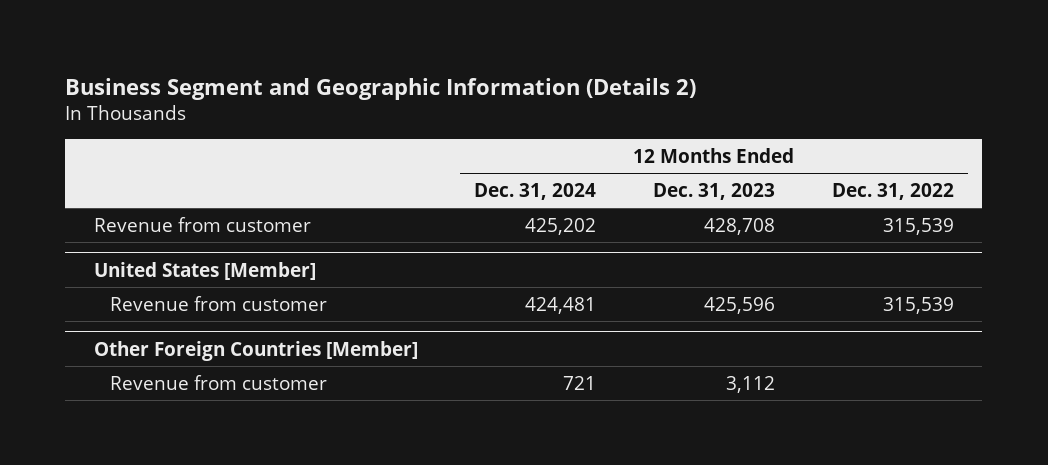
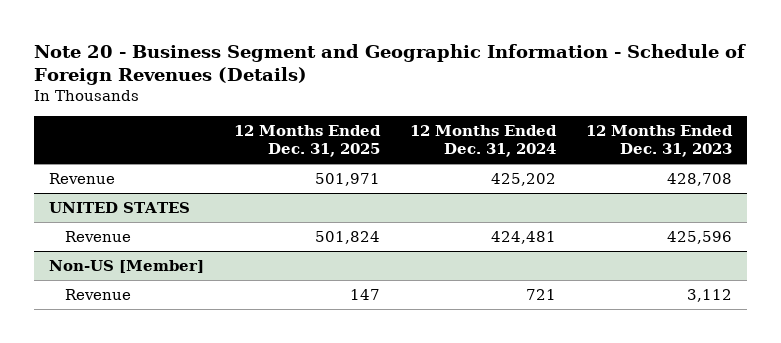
[65,77,697,100] Business Segment and Geographic Information (Details 2) -> [34,43,747,85] Note 20 - Business Segment and Geographic Information - Schedule of Foreign Revenues (Details)
[831,183,954,201] Dec. 31, 2022 -> none
none -> [234,125,382,158] 12 Months Ended Dec. 31, 2025
[93,216,311,232] Revenue from customer -> [49,172,116,184] Revenue
[93,261,316,280] United States [Member] -> [49,201,191,213] UNITED STATES
[109,295,327,311] Revenue from customer -> [65,230,132,242] Revenue
[93,340,418,361] Other Foreign Countries [Member] -> [49,259,205,273] Non-US [Member]
[109,374,327,390] Revenue from customer -> [65,288,132,300] Revenue

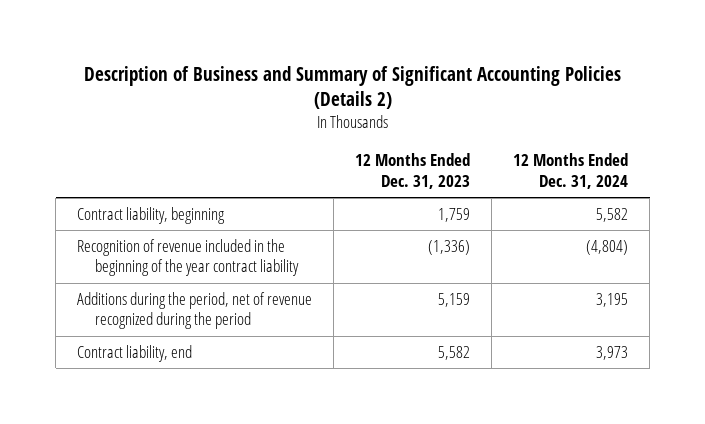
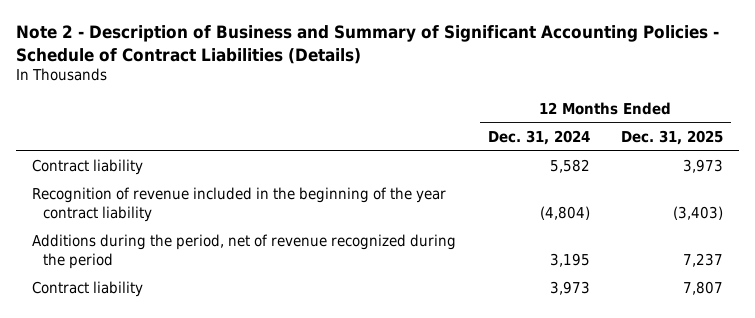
[83,65,621,110] Description of Business and Summary of Significant Accounting Policies (Details 2) -> [16,25,720,64] Note 2 - Description of Business and Summary of Significant Accounting Policies - Schedule of Contract Liabilities (Details)
[355,153,471,190] 12 Months Ended Dec. 31, 2023 -> none
none -> [621,129,724,145] Dec. 31, 2025
[77,206,226,224] Contract liability, beginning -> [31,159,143,176] Contract liability
[77,344,193,362] Contract liability, end -> [31,281,143,298] Contract liability

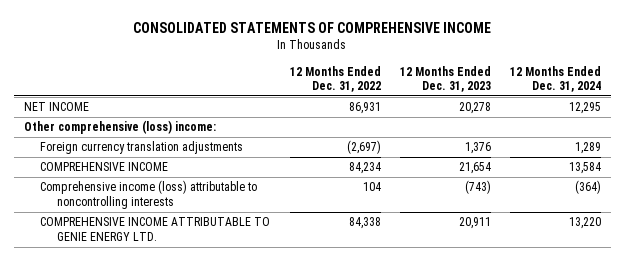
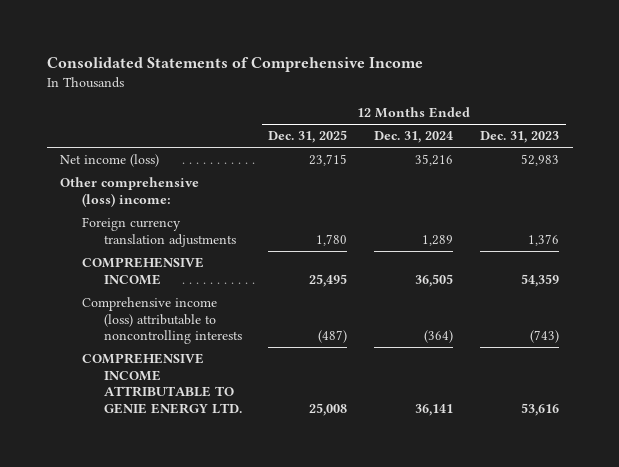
[133,21,492,33] CONSOLIDATED STATEMENTS OF COMPREHENSIVE INCOME -> [46,57,423,73] Consolidated Statements of Comprehensive Income
[289,65,381,92] 12 Months Ended Dec. 31, 2022 -> none
none -> [268,130,348,144] Dec. 31, 2025
[23,102,89,112] NET INCOME -> [60,153,160,167] Net income (loss)
[458,102,491,115] 20,278 -> [521,153,560,166] 52,983
[569,102,602,115] 12,295 -> [415,153,454,166] 35,216
[458,162,491,175] 21,654 -> [521,273,560,287] 54,359
[569,162,602,175] 13,584 -> [415,273,454,287] 36,505
[458,217,491,230] 20,911 -> [521,403,560,417] 53,616
[569,217,602,230] 13,220 -> [415,404,454,417] 36,141

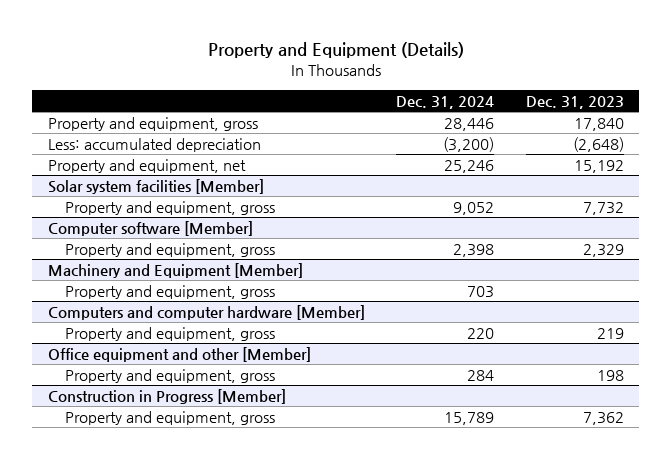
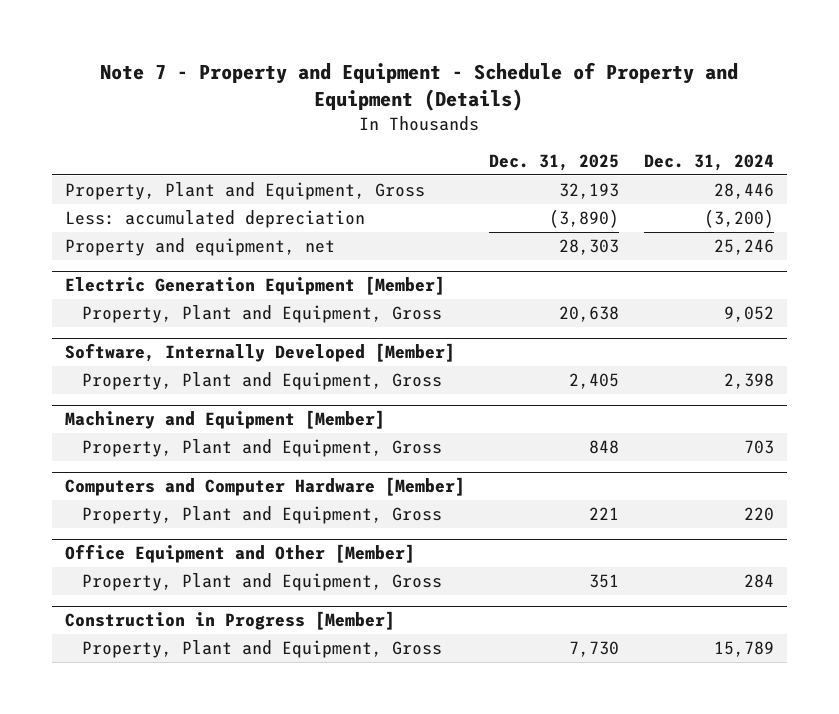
[207,41,464,58] Property and Equipment (Details) -> [100,62,739,112] Note 7 - Property and Equipment - Schedule of Property and Equipment (Details)
[525,95,624,109] Dec. 31, 2023 -> none
none -> [489,154,620,172] Dec. 31, 2025
[47,116,258,131] Property and equipment, gross -> [64,181,425,200] Property, Plant and Equipment, Gross
[47,178,264,194] Solar system facilities [Member] -> [64,276,445,296] Electric Generation Equipment [Member]
[65,200,276,215] Property and equipment, gross -> [81,304,442,323] Property, Plant and Equipment, Gross
[47,220,253,236] Computer software [Member] -> [64,343,455,363] Software, Internally Developed [Member]
[65,242,276,257] Property and equipment, gross -> [81,371,442,390] Property, Plant and Equipment, Gross
[65,284,276,299] Property and equipment, gross -> [81,438,442,457] Property, Plant and Equipment, Gross
[47,304,365,320] Computers and computer hardware [Member] -> [64,477,465,497] Computers and Computer Hardware [Member]
[65,326,276,341] Property and equipment, gross -> [81,505,442,524] Property, Plant and Equipment, Gross
[47,346,311,362] Office equipment and other [Member] -> [64,544,415,564] Office Equipment and Other [Member]
[65,368,276,383] Property and equipment, gross -> [81,572,442,591] Property, Plant and Equipment, Gross
[65,410,276,425] Property and equipment, gross -> [81,639,442,658] Property, Plant and Equipment, Gross

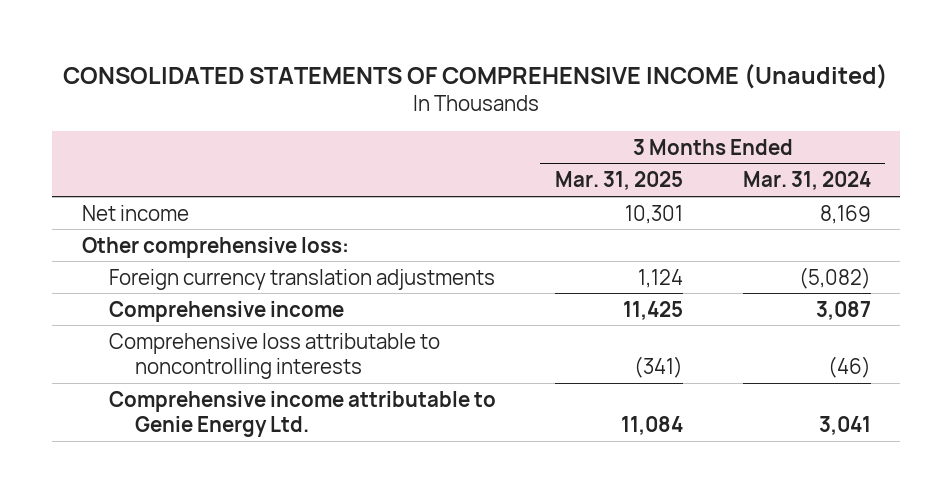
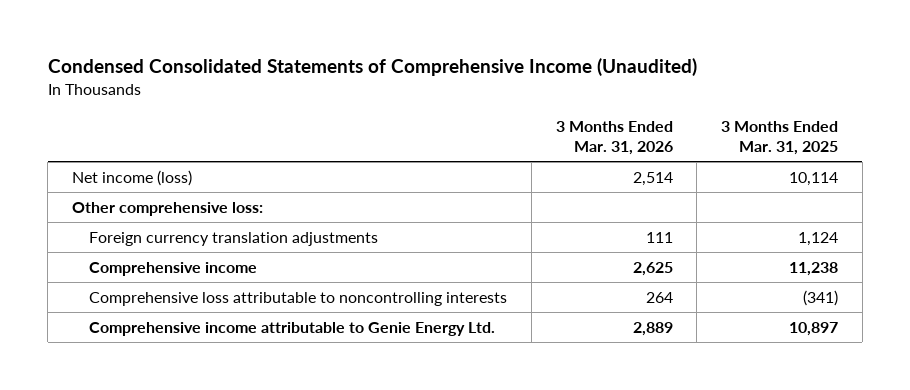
[63,63,889,89] CONSOLIDATED STATEMENTS OF COMPREHENSIVE INCOME (Unaudited) -> [47,58,697,77] Condensed Consolidated Statements of Comprehensive Income (Unaudited)
[742,171,871,191] Mar. 31, 2024 -> none
none -> [555,121,673,156] 3 Months Ended Mar. 31, 2026
[81,204,189,221] Net income -> [72,169,193,186] Net income (loss)
[625,204,684,224] 10,301 -> [789,171,839,186] 10,114
[623,300,684,320] 11,425 -> [789,261,839,276] 11,238
[621,415,684,435] 11,084 -> [789,321,839,336] 10,897

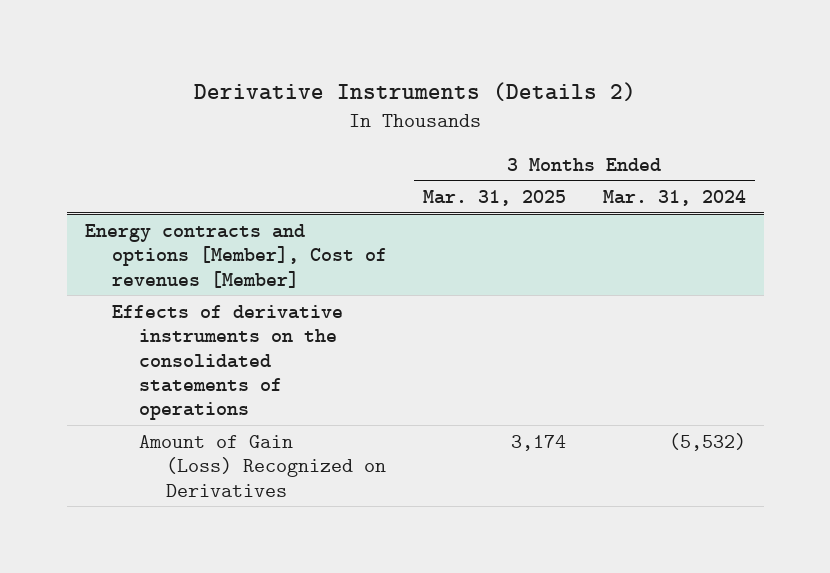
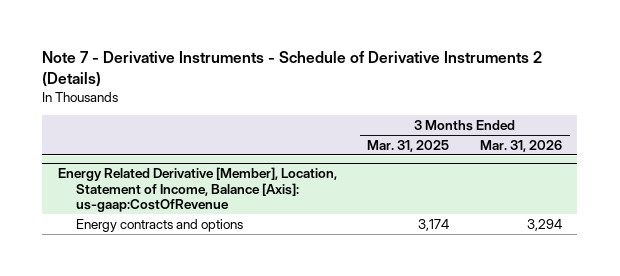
[194,82,637,102] Derivative Instruments (Details 2) -> [42,51,543,87] Note 7 - Derivative Instruments - Schedule of Derivative Instruments 2 (Details)
[602,190,746,207] Mar. 31, 2024 -> none
none -> [479,139,562,152] Mar. 31, 2026
[84,223,387,288] Energy contracts and options [Member], Cost of revenues [Member] -> none
[111,304,343,421] Effects of derivative instruments on the consolidated statements of operations -> none
none -> [57,167,337,213] Energy Related Derivative [Member], Location, Statement of Income, Balance [Axis]: us-gaap:CostOfRevenue
[139,434,387,497] Amount of Gain (Loss) Recognized on Derivatives -> [75,218,243,232] Energy contracts and options

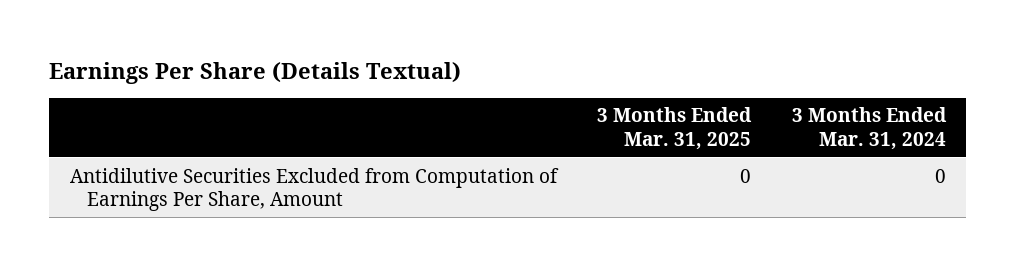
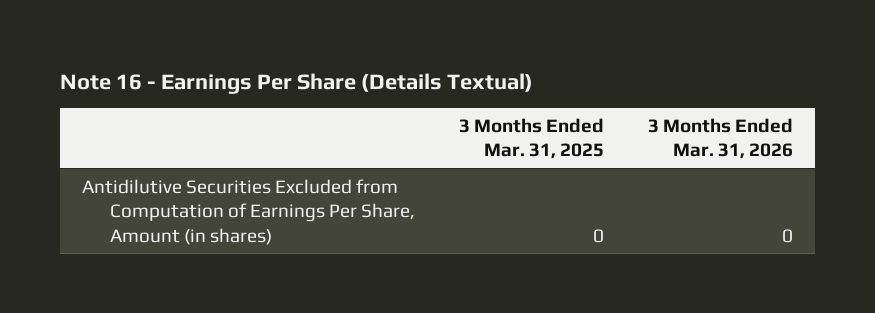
[49,61,462,84] Earnings Per Share (Details Textual) -> [59,73,533,95] Note 16 - Earnings Per Share (Details Textual)
[792,107,948,150] 3 Months Ended Mar. 31, 2024 -> none
none -> [647,117,793,160] 3 Months Ended Mar. 31, 2026
[69,167,559,211] Antidilutive Securities Excluded from Computation of Earnings Per Share, Amount -> [81,178,415,245] Antidilutive Securities Excluded from Computation of Earnings Per Share, Amount (in shares)

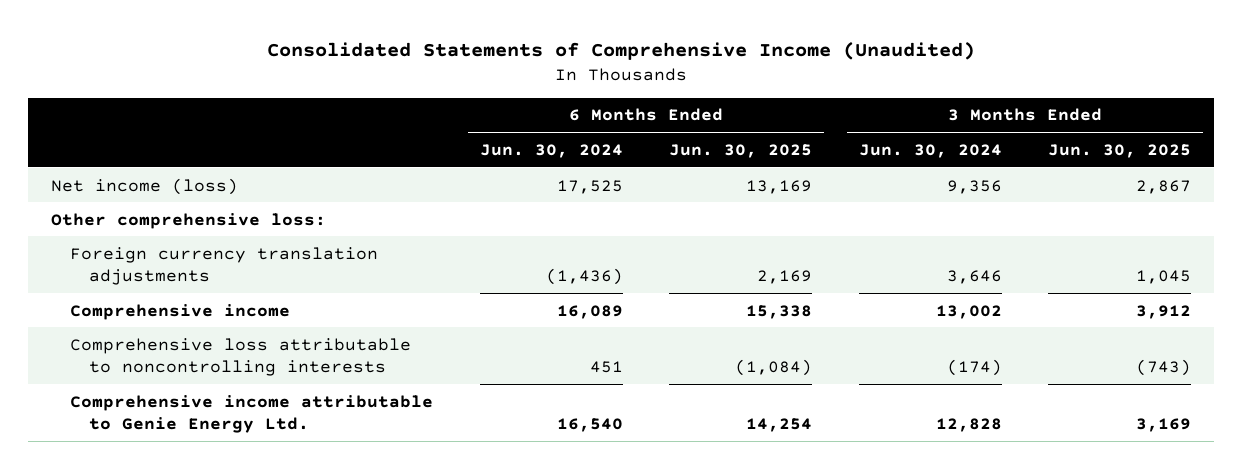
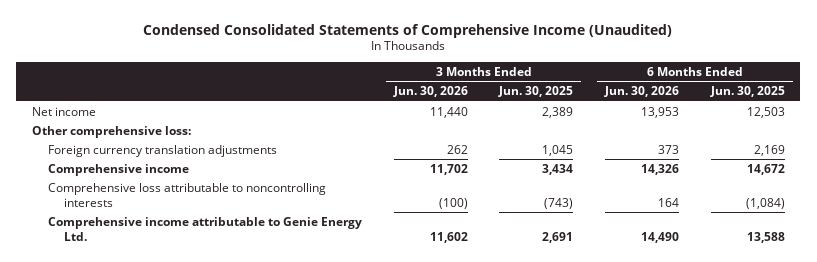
[266,41,975,60] Consolidated Statements of Comprehensive Income (Unaudited) -> [143,23,673,38] Condensed Consolidated Statements of Comprehensive Income (Unaudited)
[479,143,623,158] Jun. 30, 2024 -> none
[858,143,1002,158] Jun. 30, 2024 -> none
none -> [392,86,468,98] Jun. 30, 2026
none -> [604,86,680,98] Jun. 30, 2026
[50,177,238,195] Net income (loss) -> [32,106,97,116] Net income
[746,179,813,194] 13,169 -> [746,106,785,118] 12,503
[1136,179,1192,194] 2,867 -> [542,106,574,118] 2,389
[746,304,813,319] 15,338 -> [746,163,785,175] 14,672
[1136,304,1192,319] 3,912 -> [542,163,574,175] 3,434
[746,417,813,432] 14,254 -> [746,231,785,243] 13,588
[1136,417,1192,432] 3,169 -> [542,231,574,243] 2,691

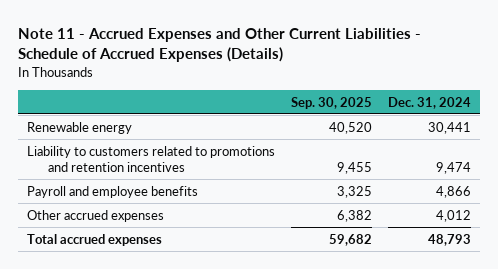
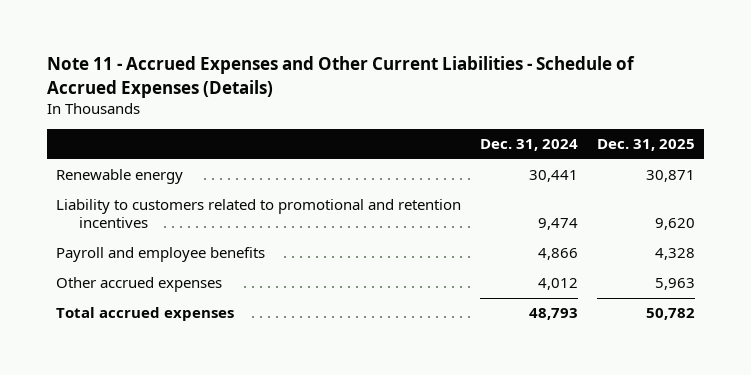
[291,96,373,109] Sep. 30, 2025 -> none
none -> [596,139,695,152] Dec. 31, 2025
[26,145,275,173] Liability to customers related to promotions and retention incentives -> [56,199,462,229] Liability to customers related to promotional and retention incentives

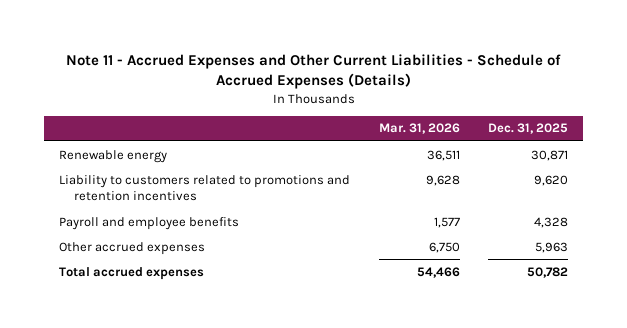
[480,139,579,152] Dec. 31, 2024 -> none
none -> [378,123,460,135] Mar. 31, 2026
[56,199,462,229] Liability to customers related to promotional and retention incentives -> [58,174,350,202] Liability to customers related to promotions and retention incentives

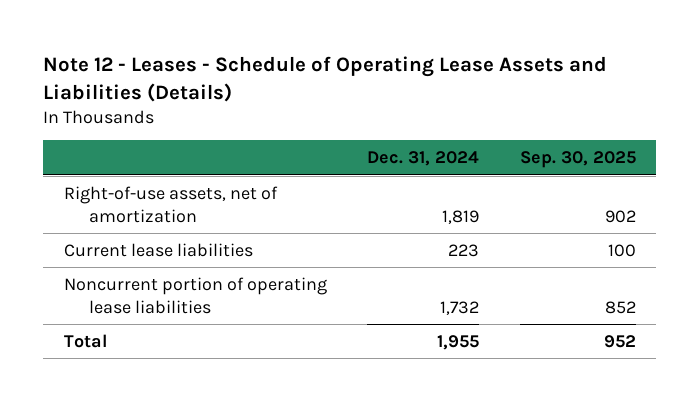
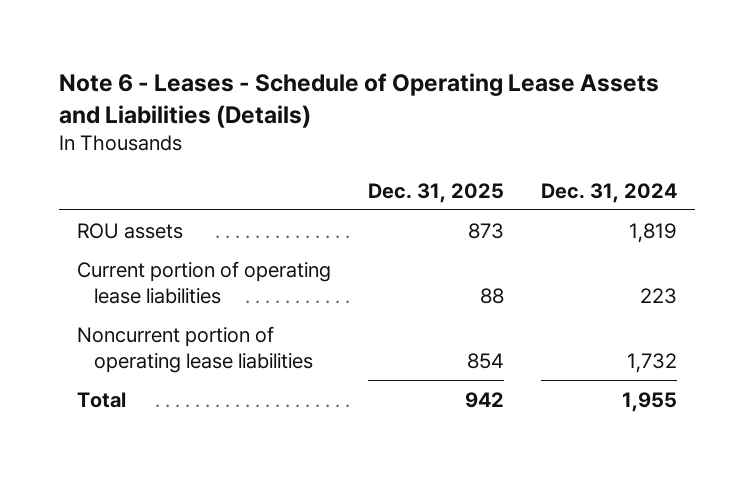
[43,55,608,102] Note 12 - Leases - Schedule of Operating Lease Assets and Liabilities (Details) -> [59,72,660,128] Note 6 - Leases - Schedule of Operating Lease Assets and Liabilities (Details)
[520,151,637,169] Sep. 30, 2025 -> none
none -> [368,182,505,203] Dec. 31, 2025
[63,185,278,223] Right-of-use assets, net of amortization -> [77,222,184,239] ROU assets
[63,242,253,257] Current lease liabilities -> [77,260,332,305] Current portion of operating lease liabilities

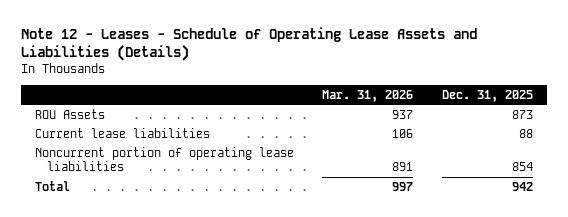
[59,72,660,128] Note 6 - Leases - Schedule of Operating Lease Assets and Liabilities (Details) -> [20,26,477,62] Note 12 - Leases - Schedule of Operating Lease Assets and Liabilities (Details)
[540,182,677,203] Dec. 31, 2024 -> none
none -> [322,89,414,102] Mar. 31, 2026
[77,222,184,239] ROU assets -> [34,108,105,119] ROU Assets
[77,260,332,305] Current portion of operating lease liabilities -> [34,127,210,138] Current lease liabilities

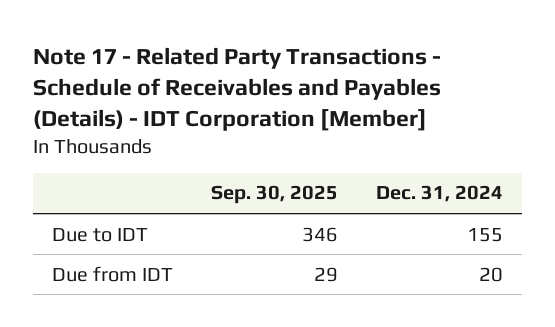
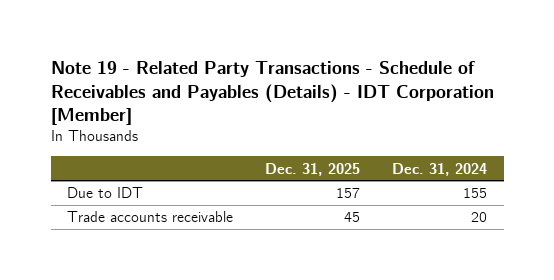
[32,46,441,131] Note 17 - Related Party Transactions - Schedule of Receivables and Payables (Details) - IDT Corporation [Member] -> [50,61,494,126] Note 19 - Related Party Transactions - Schedule of Receivables and Payables (Details) - IDT Corporation [Member]
[210,185,338,205] Sep. 30, 2025 -> none
none -> [265,162,361,176] Dec. 31, 2025
[51,265,173,282] Due from IDT -> [67,211,234,223] Trade accounts receivable

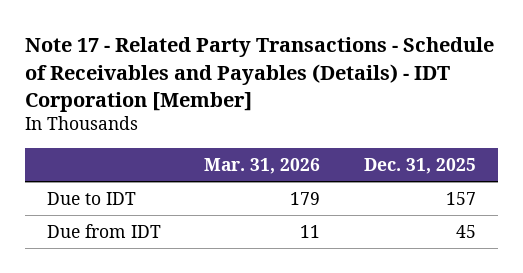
[50,61,494,126] Note 19 - Related Party Transactions - Schedule of Receivables and Payables (Details) - IDT Corporation [Member] -> [25,37,495,112] Note 17 - Related Party Transactions - Schedule of Receivables and Payables (Details) - IDT Corporation [Member]
[392,162,488,176] Dec. 31, 2024 -> none
none -> [204,157,321,174] Mar. 31, 2026
[67,211,234,223] Trade accounts receivable -> [46,224,161,239] Due from IDT

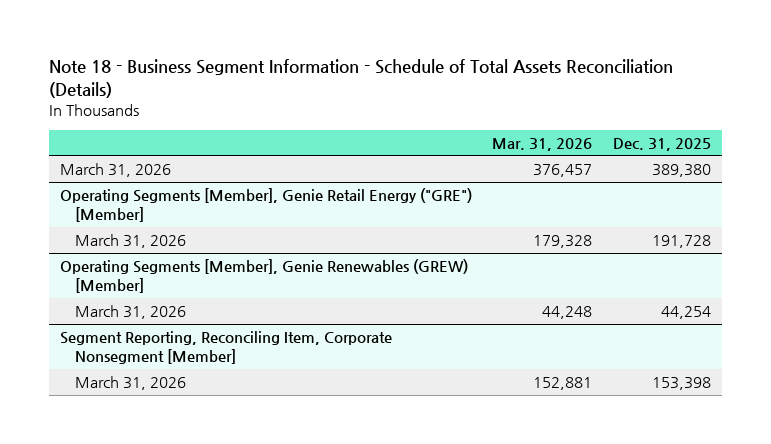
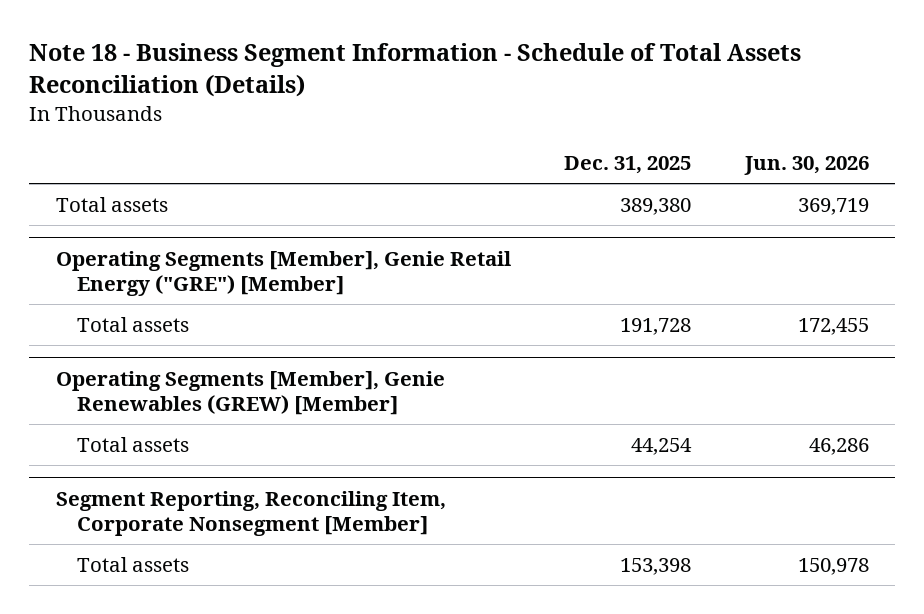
[492,137,593,151] Mar. 31, 2026 -> none
none -> [743,155,869,175] Jun. 30, 2026
[59,163,171,178] March 31, 2026 -> [55,197,168,213] Total assets
[74,234,186,249] March 31, 2026 -> [76,317,189,333] Total assets
[74,305,186,320] March 31, 2026 -> [76,437,189,453] Total assets
[74,376,186,391] March 31, 2026 -> [76,557,189,573] Total assets

